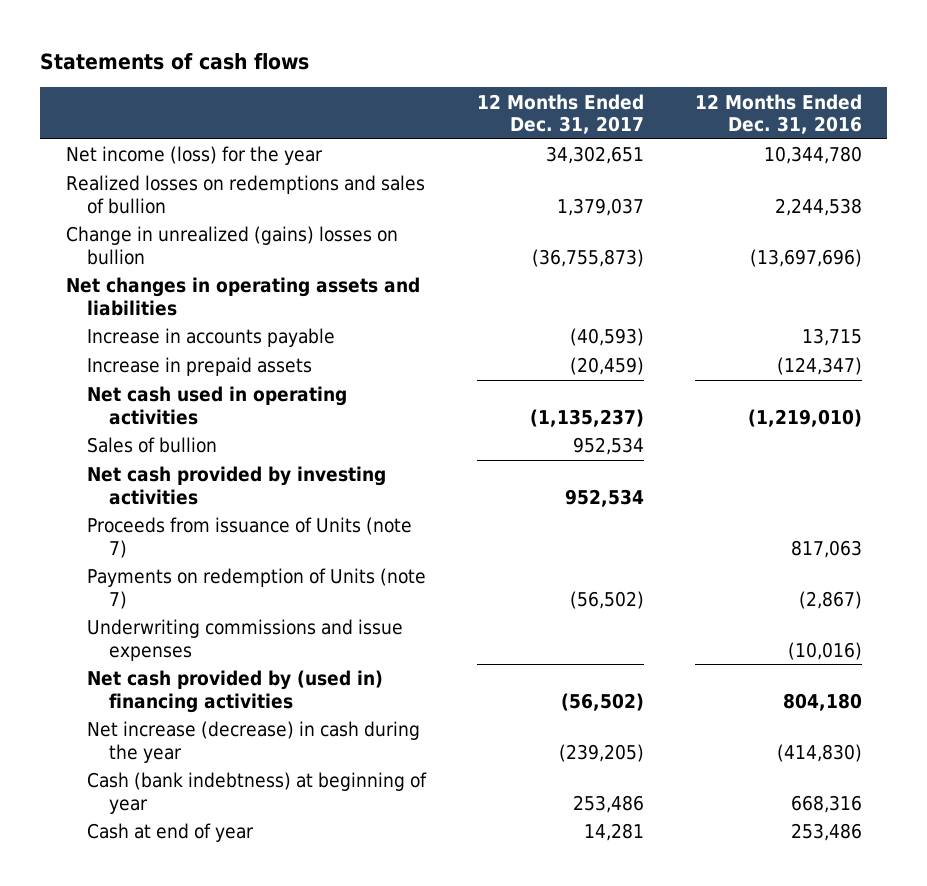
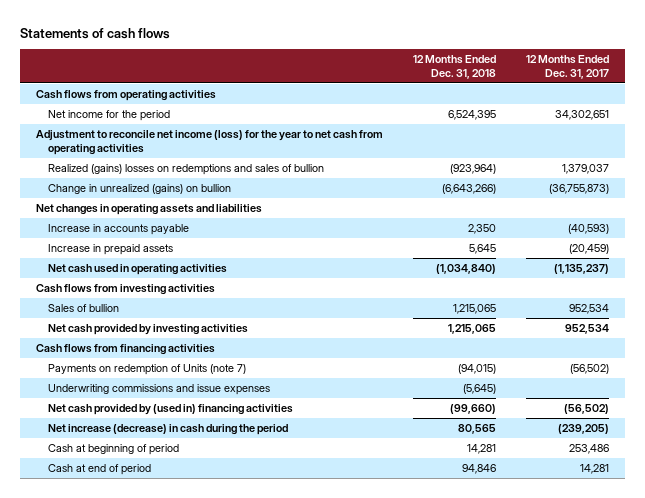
[694,93,862,135] 12 Months Ended Dec. 31, 2016 -> none
none -> [413,54,497,79] 12 Months Ended Dec. 31, 2018
none -> [35,89,216,101] Cash flows from operating activities
[65,146,323,166] Net income (loss) for the year -> [47,109,170,121] Net income for the period
none -> [35,129,383,155] Adjustment to reconcile net income (loss) for the year to net cash from operating activities
[65,175,425,214] Realized losses on redemptions and sales of bullion -> [47,163,324,175] Realized (gains) losses on redemptions and sales of bullion
[65,226,398,265] Change in unrealized (gains) losses on bullion -> [47,183,231,194] Change in unrealized (gains) on bullion
none -> [35,283,215,295] Cash flows from investing activities
[87,517,413,558] Proceeds from issuance of Units (note 7) -> none
none -> [35,343,215,355] Cash flows from financing activities
[87,721,421,763] Net increase (decrease) in cash during the year -> [47,423,288,435] Net increase (decrease) in cash during the period
[87,772,428,814] Cash (bank indebtness) at beginning of year -> [47,443,179,455] Cash at beginning of period
[87,823,255,843] Cash at end of year -> [47,463,151,475] Cash at end of period

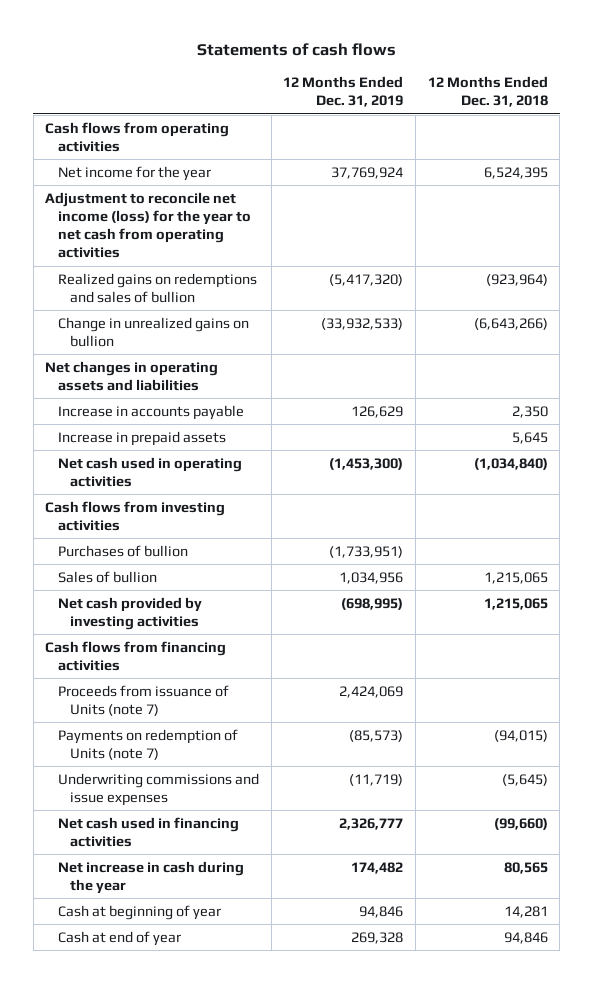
[526,54,610,79] 12 Months Ended Dec. 31, 2017 -> none
none -> [283,76,404,108] 12 Months Ended Dec. 31, 2019
[47,109,170,121] Net income for the period -> [57,165,211,181] Net income for the year
[47,163,324,175] Realized (gains) losses on redemptions and sales of bullion -> [57,272,257,303] Realized gains on redemptions and sales of bullion
[47,183,231,194] Change in unrealized (gains) on bullion -> [57,316,249,347] Change in unrealized gains on bullion
none -> [57,544,188,557] Purchases of bullion
none -> [57,684,229,716] Proceeds from issuance of Units (note 7)
[47,403,293,415] Net cash provided by (used in) financing activities -> [57,816,239,847] Net cash used in financing activities
[47,423,288,435] Net increase (decrease) in cash during the period -> [57,860,244,894] Net increase in cash during the year
[47,443,179,455] Cash at beginning of period -> [57,904,221,920] Cash at beginning of year
[47,463,151,475] Cash at end of period -> [57,930,181,946] Cash at end of year

